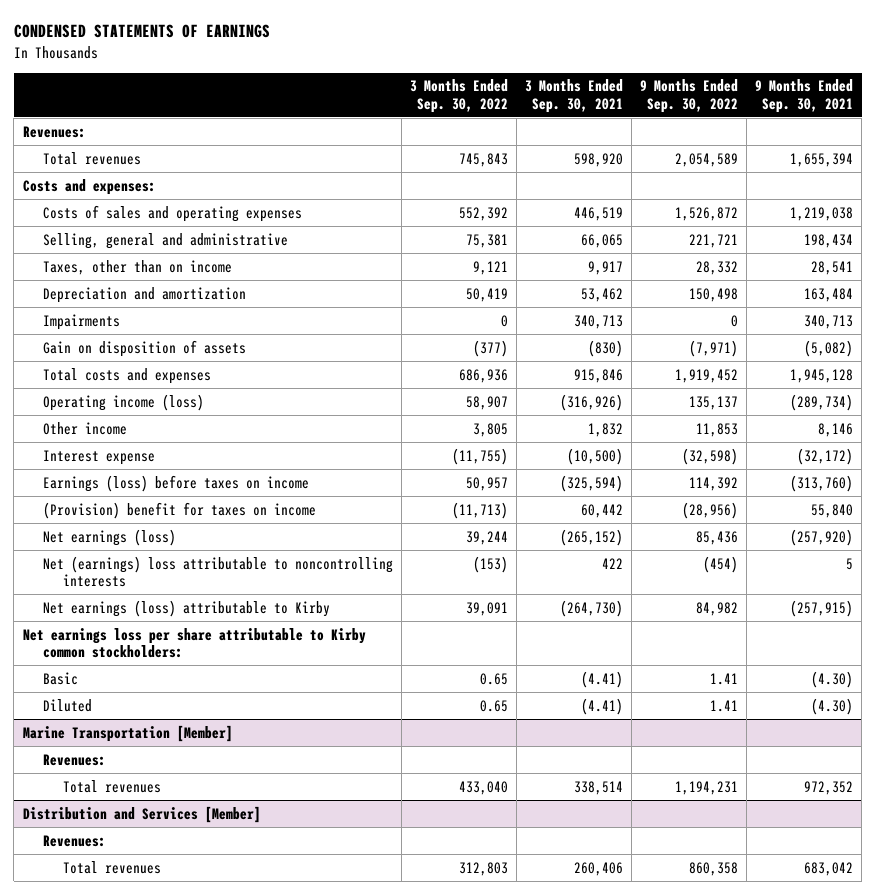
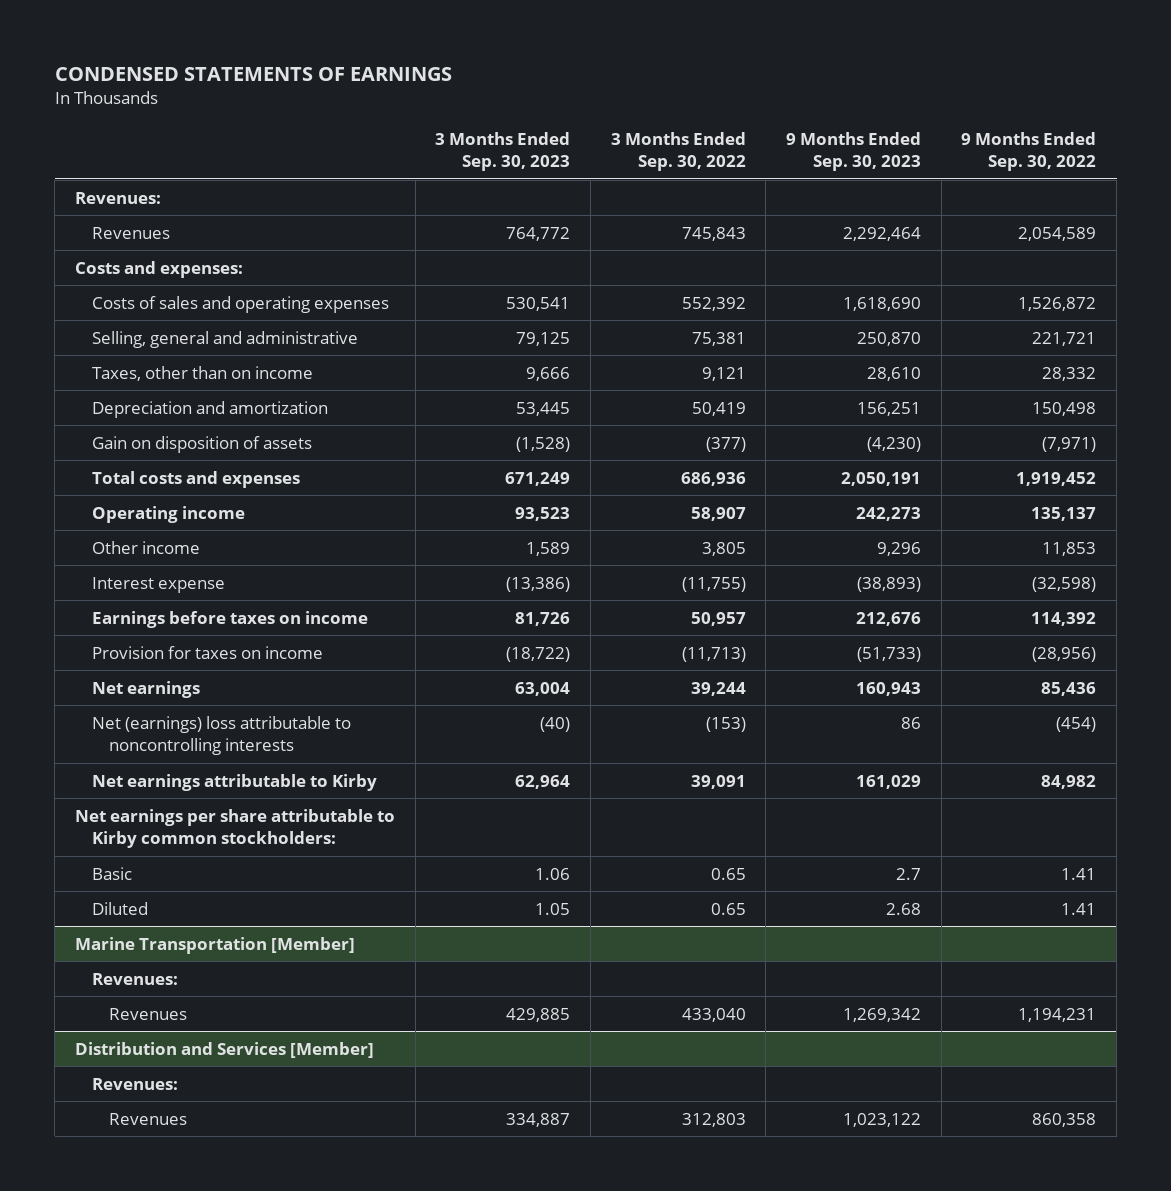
[525,79,624,113] 3 Months Ended Sep. 30, 2021 -> none
[755,79,854,113] 9 Months Ended Sep. 30, 2021 -> none
none -> [435,132,571,172] 3 Months Ended Sep. 30, 2023
none -> [786,132,922,172] 9 Months Ended Sep. 30, 2023
[42,151,141,165] Total revenues -> [91,226,170,239] Revenues
[42,313,120,330] Impairments -> none
[42,393,204,411] Operating income (loss) -> [91,505,245,523] Operating income
[42,474,309,492] Earnings (loss) before taxes on income -> [91,610,368,628] Earnings before taxes on income
[42,501,316,519] (Provision) benefit for taxes on income -> [91,645,323,659] Provision for taxes on income
[42,528,176,546] Net earnings (loss) -> [91,680,200,698] Net earnings
[42,599,330,617] Net earnings (loss) attributable to Kirby -> [91,773,377,791] Net earnings attributable to Kirby
[22,627,366,658] Net earnings loss per share attributable to Kirby common stockholders: -> [74,808,395,848] Net earnings per share attributable to Kirby common stockholders:
[63,779,162,793] Total revenues -> [108,1007,187,1020] Revenues
[63,860,162,874] Total revenues -> [108,1112,187,1125] Revenues

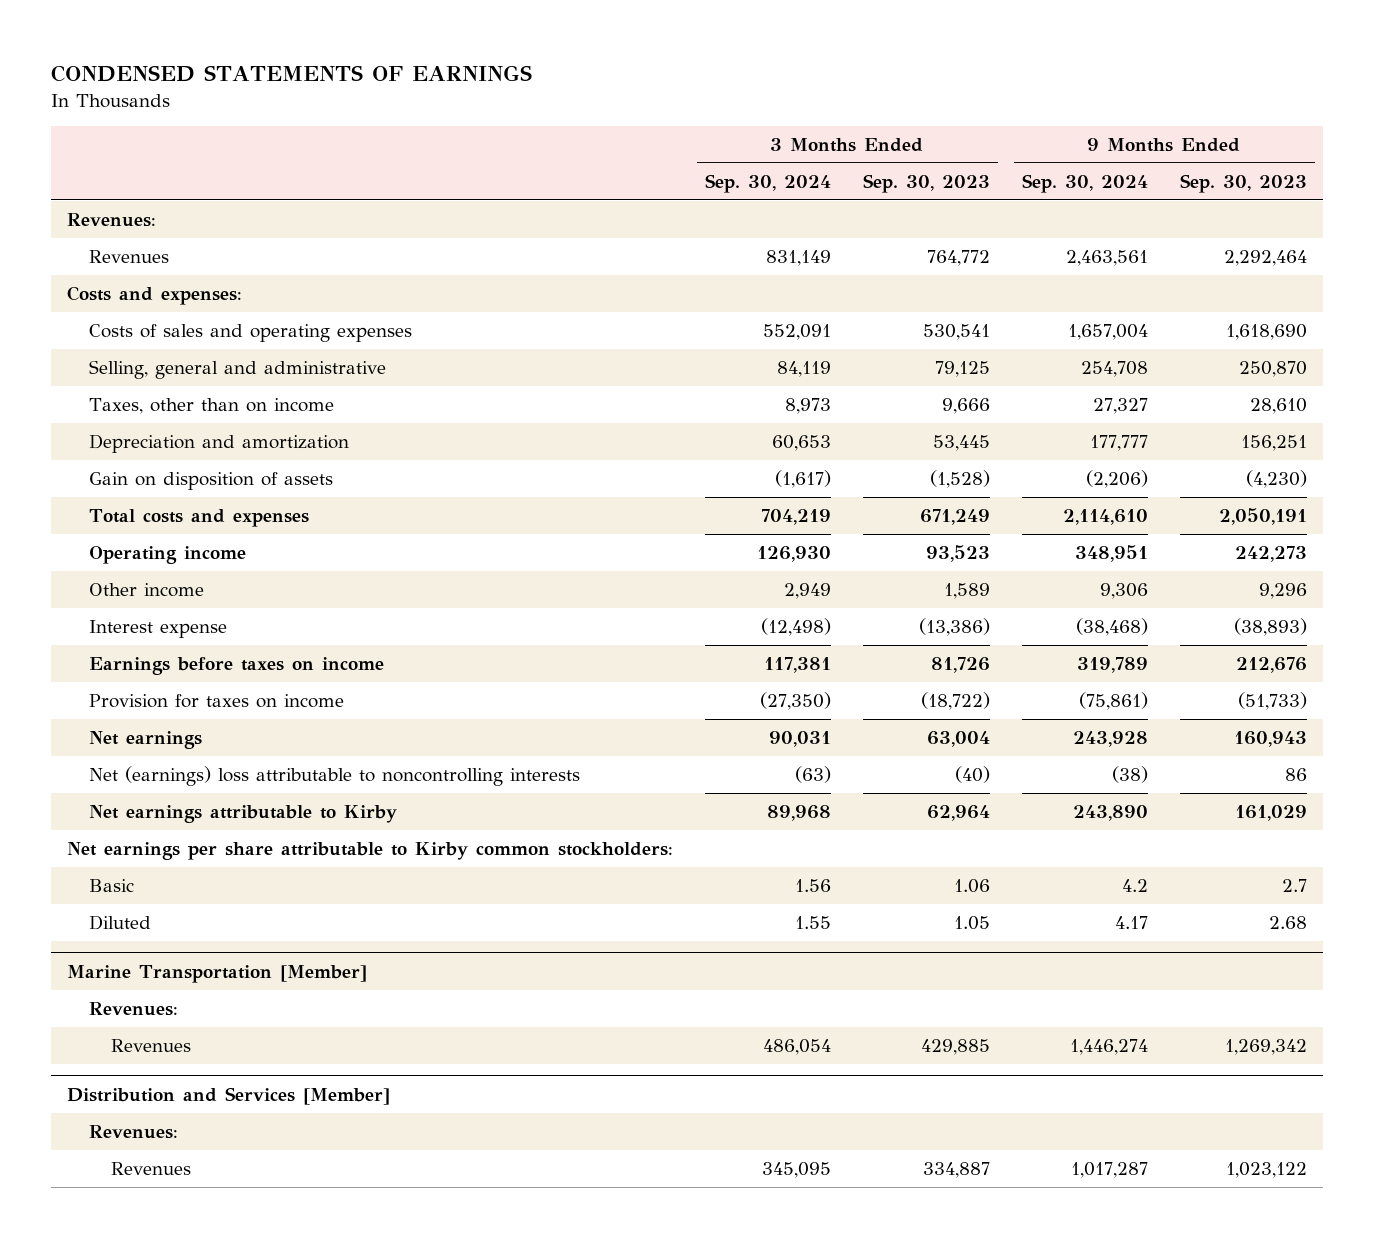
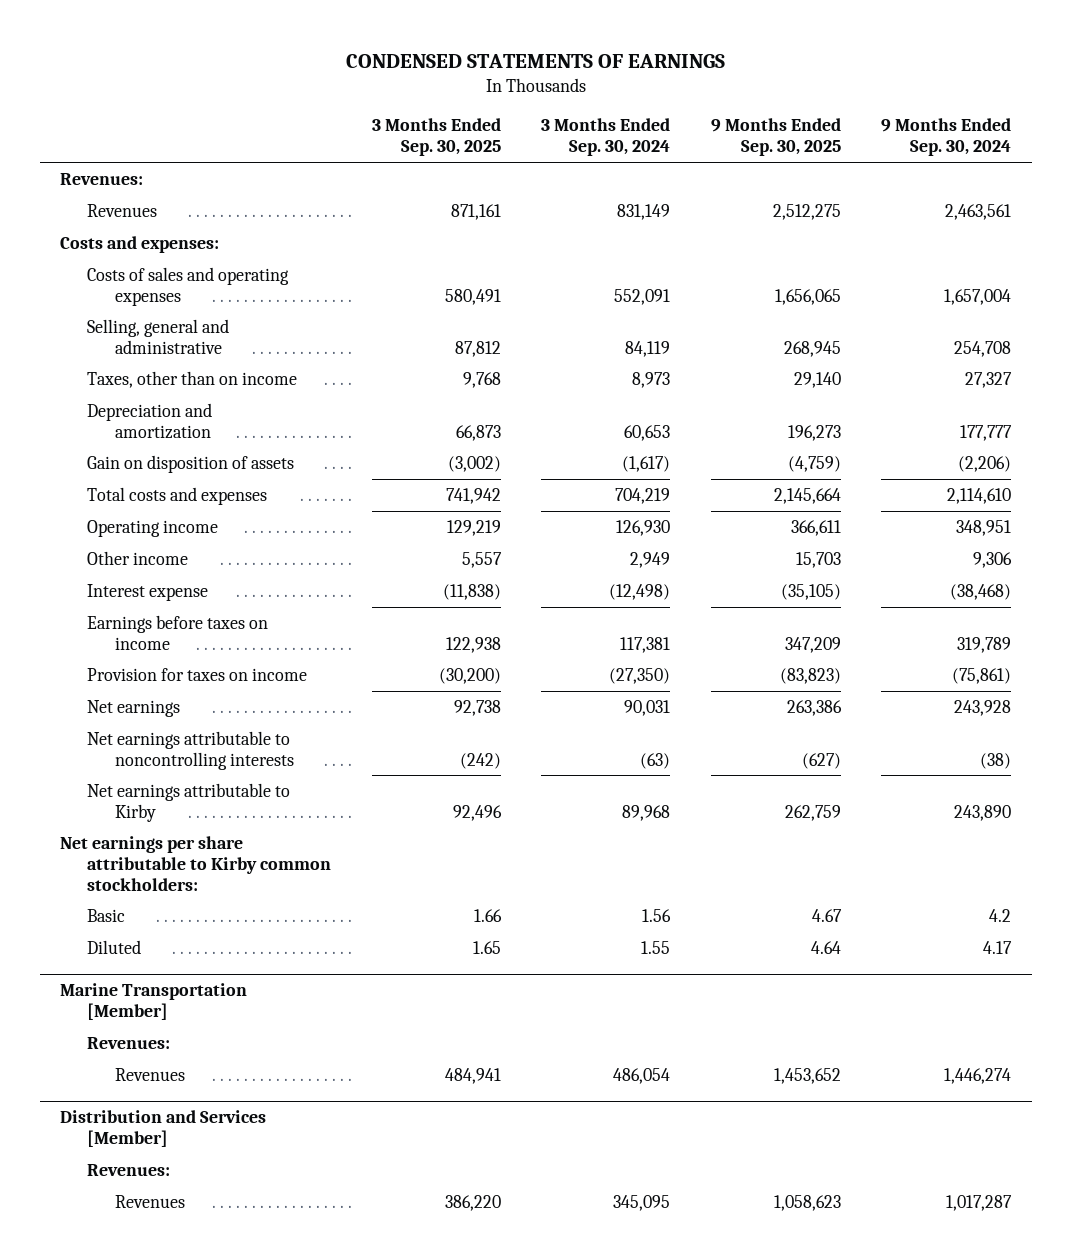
[862,173,990,193] Sep. 30, 2023 -> none
[1179,173,1307,193] Sep. 30, 2023 -> none
none -> [371,118,501,157] 3 Months Ended Sep. 30, 2025
none -> [710,118,841,157] 9 Months Ended Sep. 30, 2025
[89,765,581,786] Net (earnings) loss attributable to noncontrolling interests -> [87,730,294,770] Net earnings attributable to noncontrolling interests

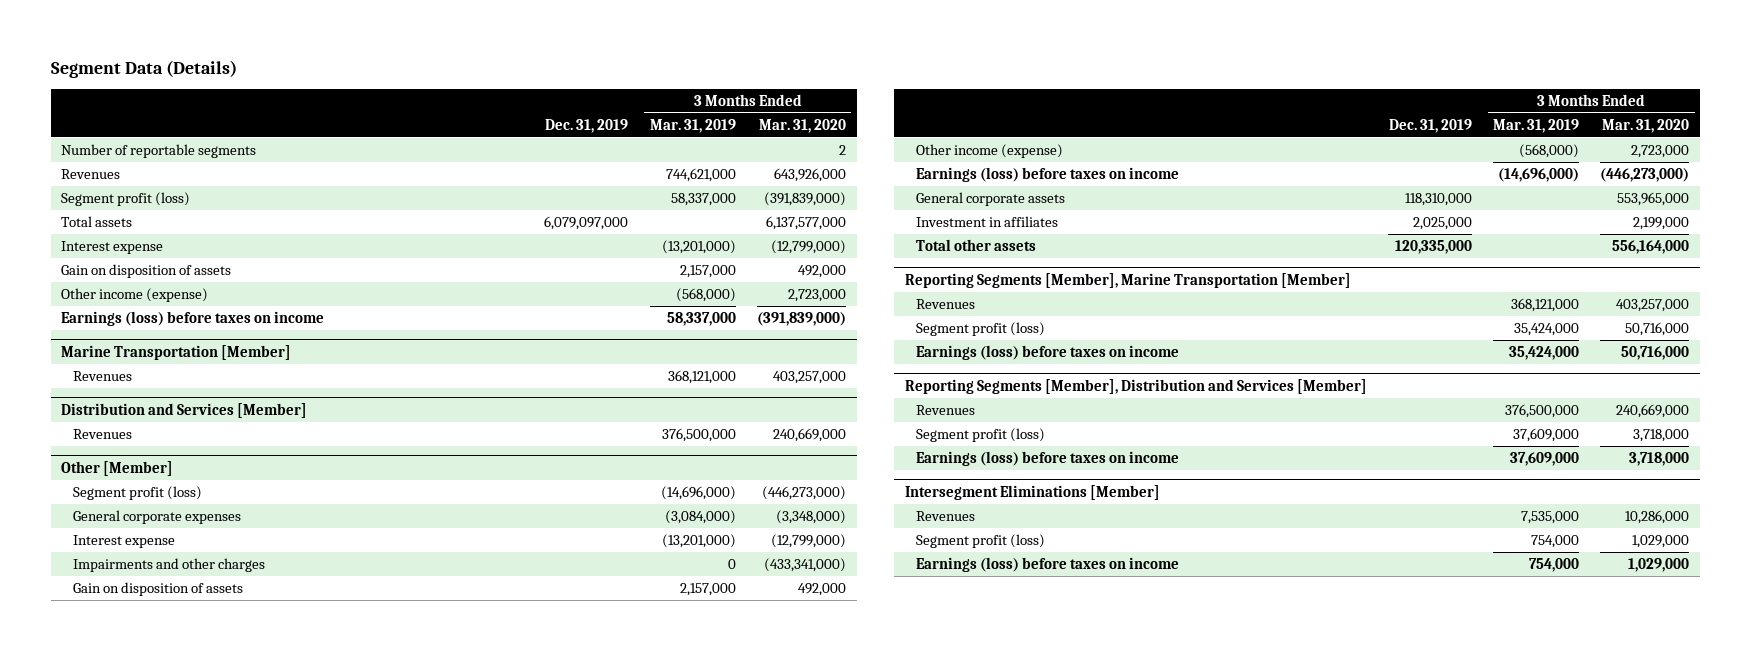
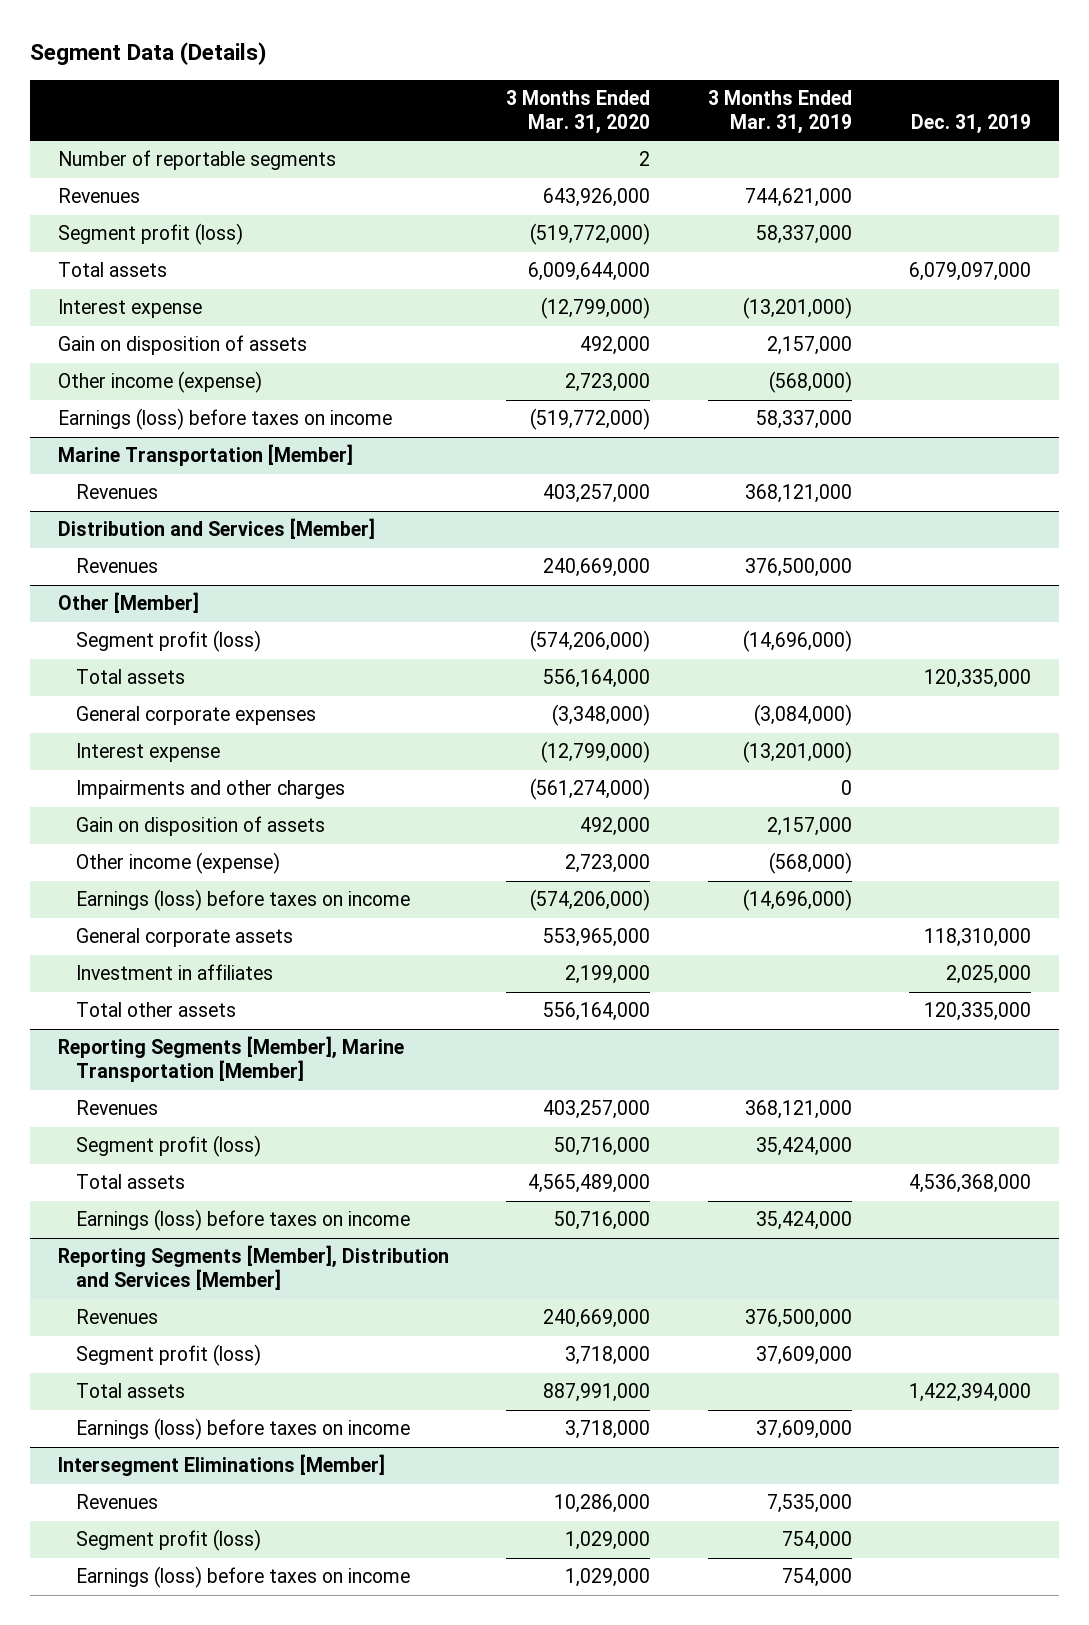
[763,192,846,207] (391,839,000) -> [530,223,651,246] (519,772,000)
[765,216,846,231] 6,137,577,000 -> [528,262,651,282] 6,009,644,000
[756,312,846,327] (391,839,000) -> [530,408,651,431] (519,772,000)
[761,486,846,501] (446,273,000) -> [530,630,651,653] (574,206,000)
none -> [76,669,186,685] Total assets
[763,558,846,573] (433,341,000) -> [530,778,651,801] (561,274,000)
[1600,168,1690,183] (446,273,000) -> [530,889,651,912] (574,206,000)
none -> [76,1174,186,1190] Total assets
none -> [76,1383,186,1399] Total assets

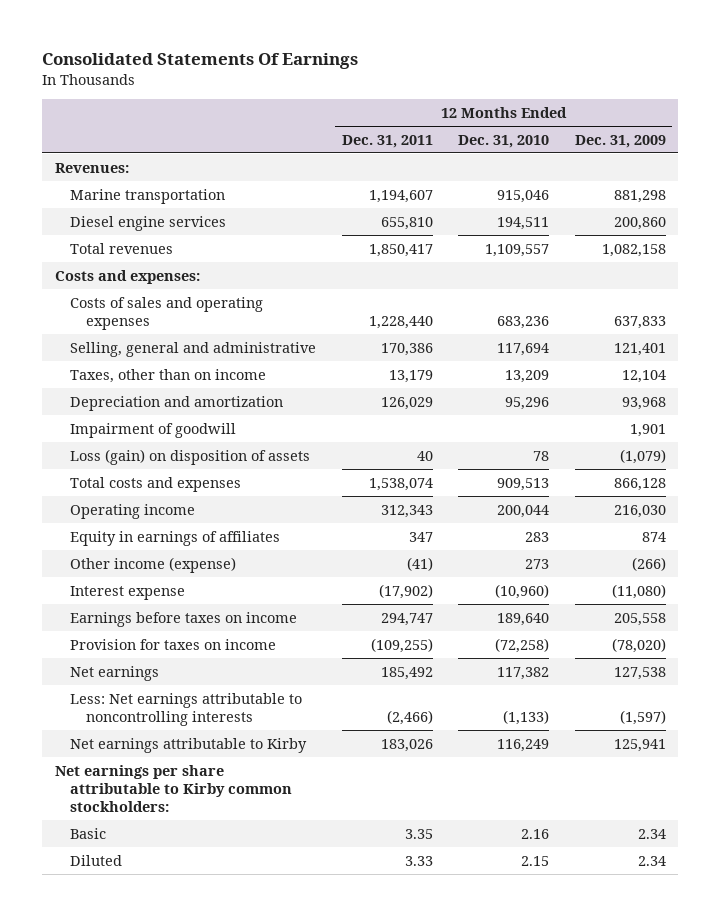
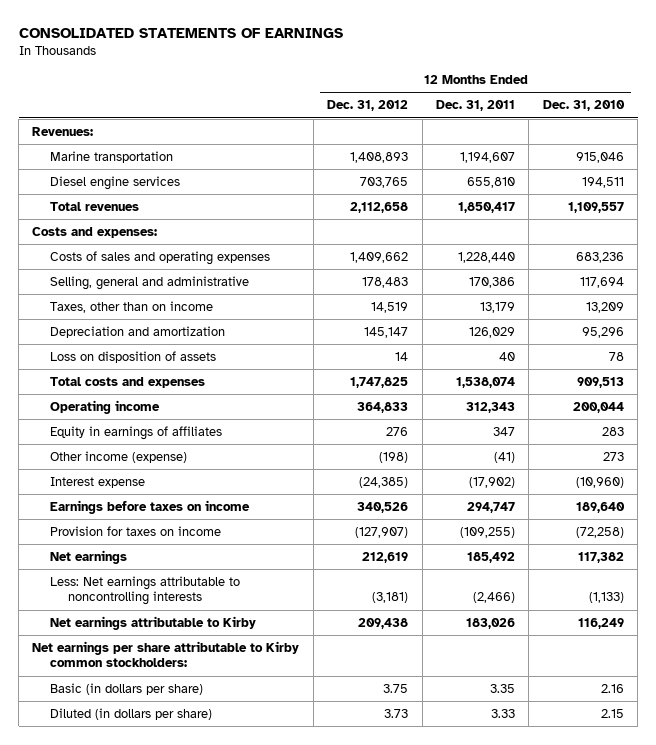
[41,52,358,69] Consolidated Statements Of Earnings -> [18,27,343,38] CONSOLIDATED STATEMENTS OF EARNINGS
[574,134,666,148] Dec. 31, 2009 -> none
none -> [327,100,409,112] Dec. 31, 2012
[70,422,237,438] Impairment of goodwill -> none
[70,448,311,465] Loss (gain) on disposition of assets -> [50,350,217,363] Loss on disposition of assets
[70,827,107,839] Basic -> [50,682,204,695] Basic (in dollars per share)
[70,854,123,866] Diluted -> [50,707,213,720] Diluted (in dollars per share)

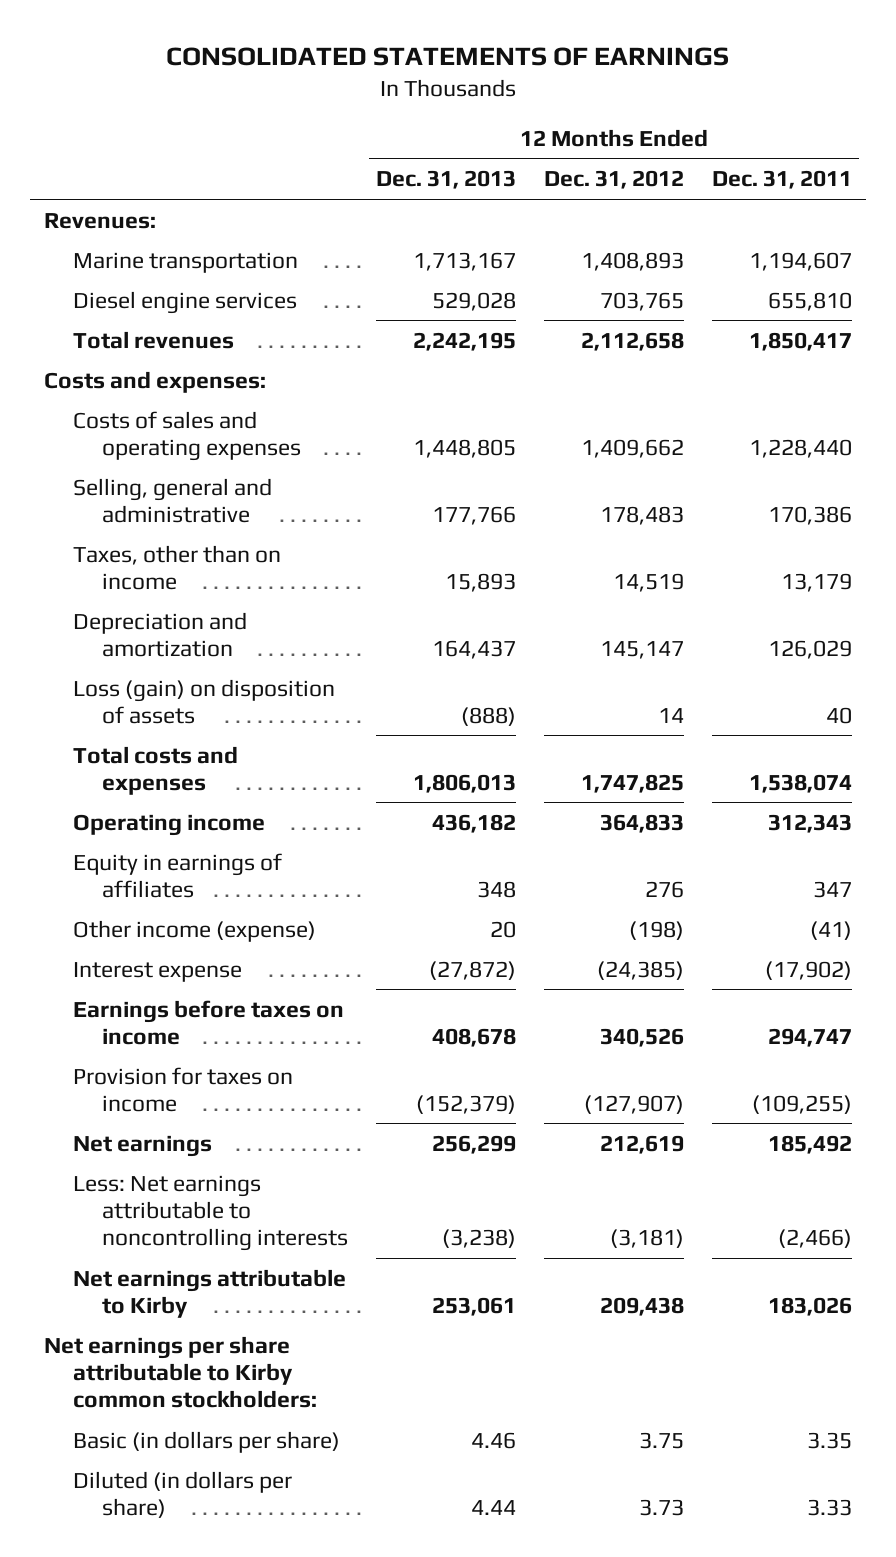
[542,100,625,112] Dec. 31, 2010 -> none
none -> [376,170,517,190] Dec. 31, 2013
[50,350,217,363] Loss on disposition of assets -> [72,678,335,724] Loss (gain) on disposition of assets

